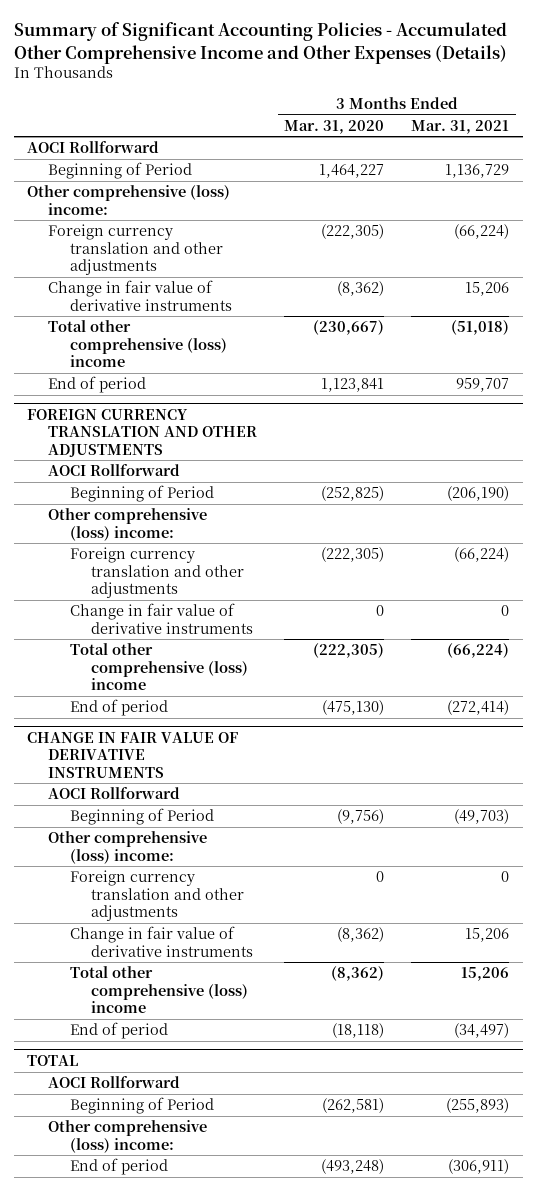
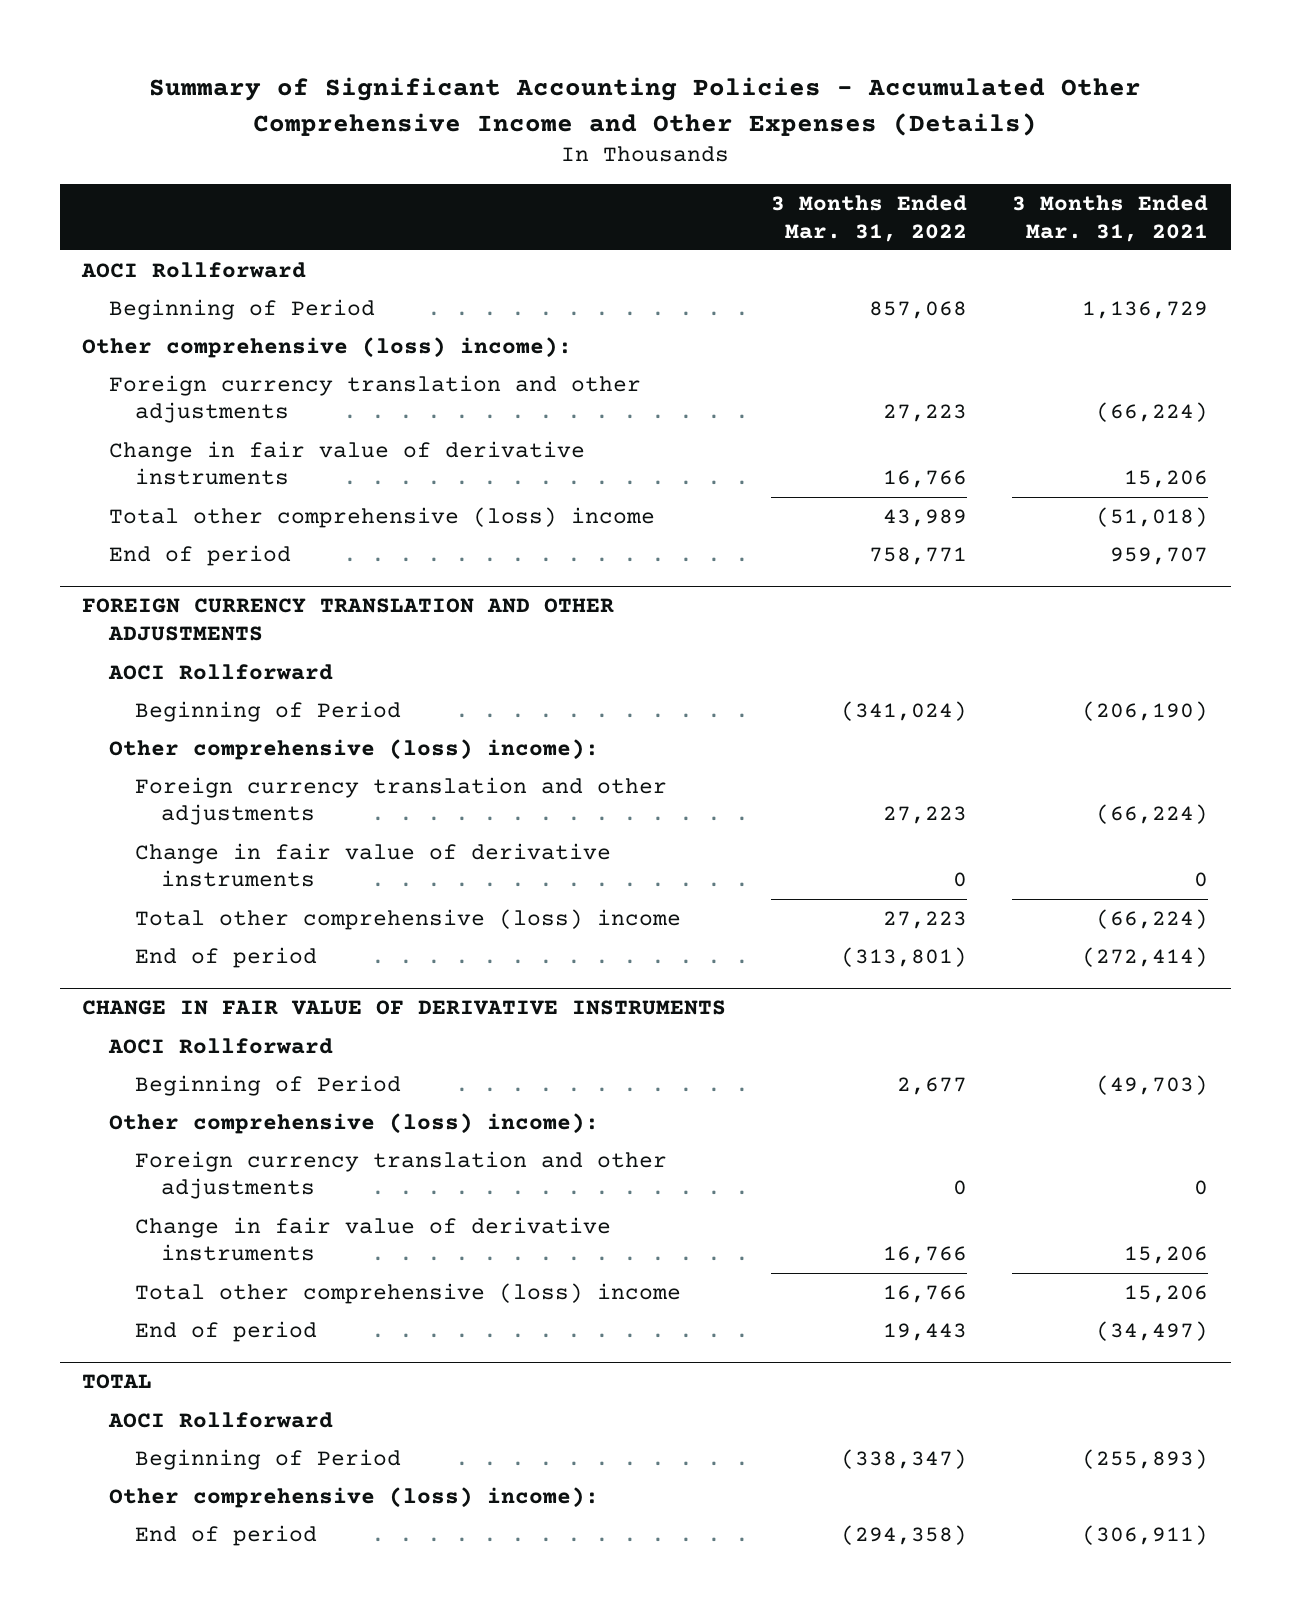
[284,119,385,134] Mar. 31, 2020 -> none
none -> [771,194,968,242] 3 Months Ended Mar. 31, 2022
[27,185,231,215] Other comprehensive (loss) income: -> [82,336,573,358] Other comprehensive (loss) income):
[48,508,208,541] Other comprehensive (loss) income: -> [108,738,599,760] Other comprehensive (loss) income):
[48,831,208,864] Other comprehensive (loss) income: -> [108,1112,599,1134] Other comprehensive (loss) income):
[48,1120,208,1153] Other comprehensive (loss) income: -> [108,1486,599,1508] Other comprehensive (loss) income):

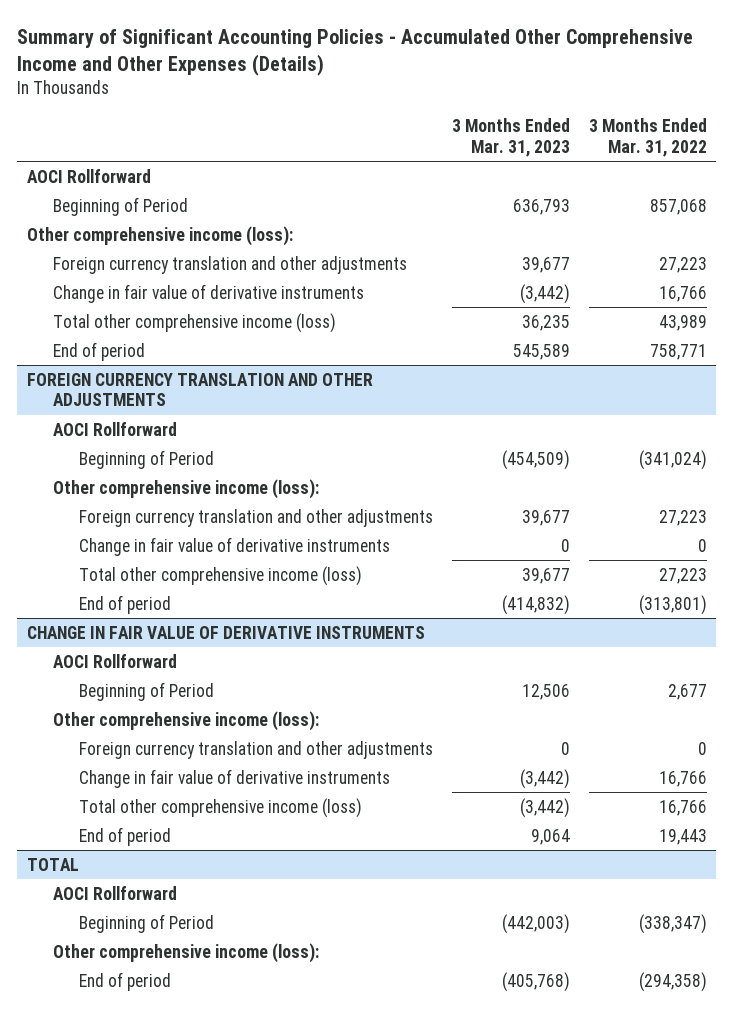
[1012,194,1209,242] 3 Months Ended Mar. 31, 2021 -> none
none -> [452,118,571,158] 3 Months Ended Mar. 31, 2023
[82,336,573,358] Other comprehensive (loss) income): -> [26,225,293,246] Other comprehensive income (loss):
[108,506,655,528] Total other comprehensive (loss) income -> [52,312,336,333] Total other comprehensive income (loss)
[108,738,599,760] Other comprehensive (loss) income): -> [52,478,319,499] Other comprehensive income (loss):
[135,908,682,930] Total other comprehensive (loss) income -> [79,565,363,586] Total other comprehensive income (loss)
[108,1112,599,1134] Other comprehensive (loss) income): -> [52,710,319,731] Other comprehensive income (loss):
[135,1282,682,1304] Total other comprehensive (loss) income -> [79,797,363,818] Total other comprehensive income (loss)
[108,1486,599,1508] Other comprehensive (loss) income): -> [52,942,319,963] Other comprehensive income (loss):

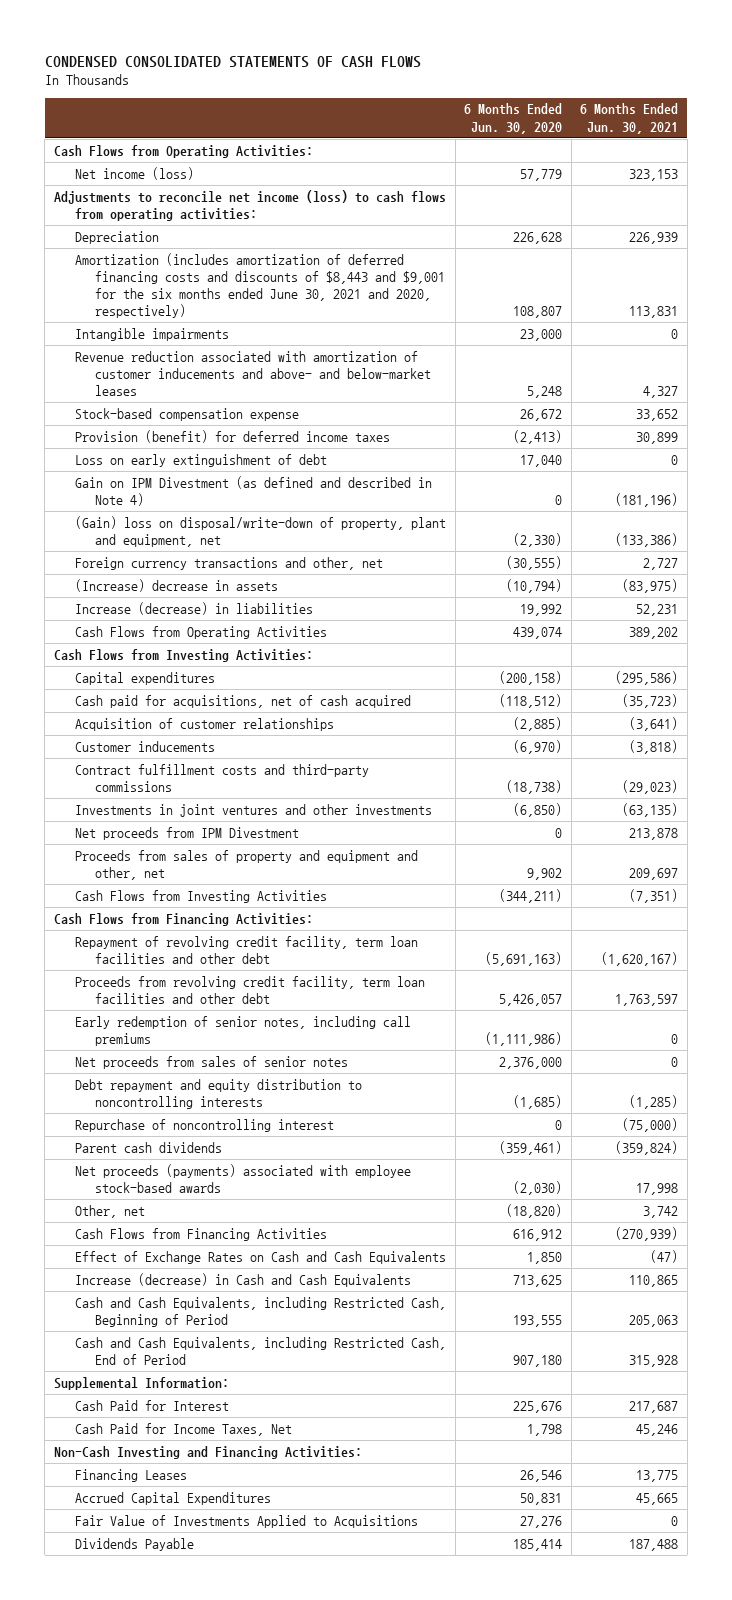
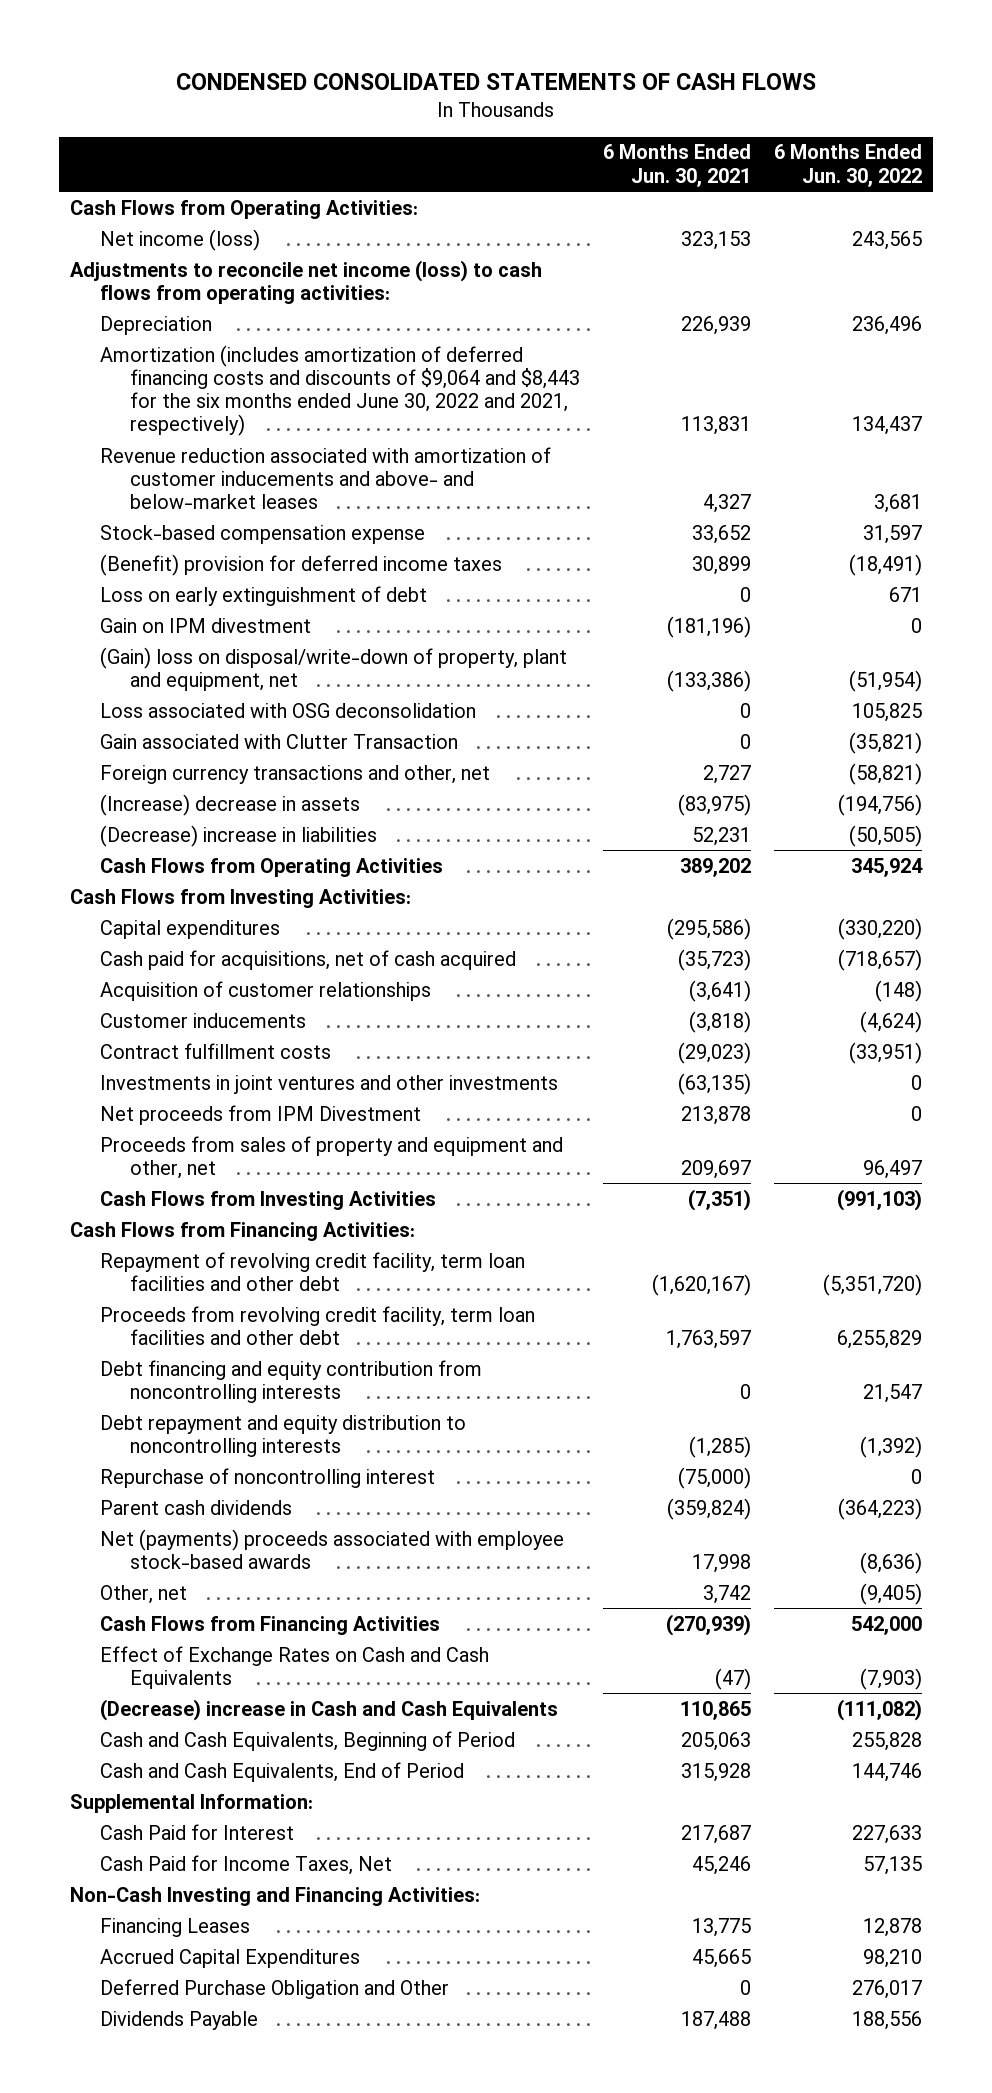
[464,103,563,134] 6 Months Ended Jun. 30, 2020 -> none
none -> [773,144,922,187] 6 Months Ended Jun. 30, 2022
[74,327,229,341] Intangible impairments -> none
[74,252,446,319] Amortization (includes amortization of deferred financing costs and discounts of $8,443 and $9,001 for the six months ended June 30, 2021 and 2020, respectively) -> [99,344,580,437] Amortization (includes amortization of deferred financing costs and discounts of $9,064 and $8,443 for the six months ended June 30, 2022 and 2021, respectively)
[74,429,390,443] Provision (benefit) for deferred income taxes -> [99,553,502,576] (Benefit) provision for deferred income taxes
[74,475,432,506] Gain on IPM Divestment (as defined and described in Note 4) -> [99,617,311,633] Gain on IPM divestment
none -> [99,702,476,718] Loss associated with OSG deconsolidation
none -> [99,733,458,749] Gain associated with Clutter Transaction
[74,601,313,615] Increase (decrease) in liabilities -> [99,824,377,847] (Decrease) increase in liabilities
[74,763,369,792] Contract fulfillment costs and third-party commissions -> [99,1042,331,1059] Contract fulfillment costs
[74,1015,411,1046] Early redemption of senior notes, including call premiums -> none
[74,1055,348,1069] Net proceeds from sales of senior notes -> none
none -> [99,1359,482,1403] Debt financing and equity contribution from noncontrolling interests
[74,1163,411,1193] Net proceeds (payments) associated with employee stock-based awards -> [99,1528,564,1569] Net (payments) proceeds associated with employee stock-based awards
[74,1272,411,1287] Increase (decrease) in Cash and Cash Equivalents -> [99,1698,558,1721] (Decrease) increase in Cash and Cash Equivalents
[74,1296,446,1327] Cash and Cash Equivalents, including Restricted Cash, Beginning of Period -> [99,1730,515,1751] Cash and Cash Equivalents, Beginning of Period
[74,1336,446,1365] Cash and Cash Equivalents, including Restricted Cash, End of Period -> [99,1761,464,1782] Cash and Cash Equivalents, End of Period
[74,1514,418,1528] Fair Value of Investments Applied to Acquisitions -> none
none -> [99,1978,449,1999] Deferred Purchase Obligation and Other

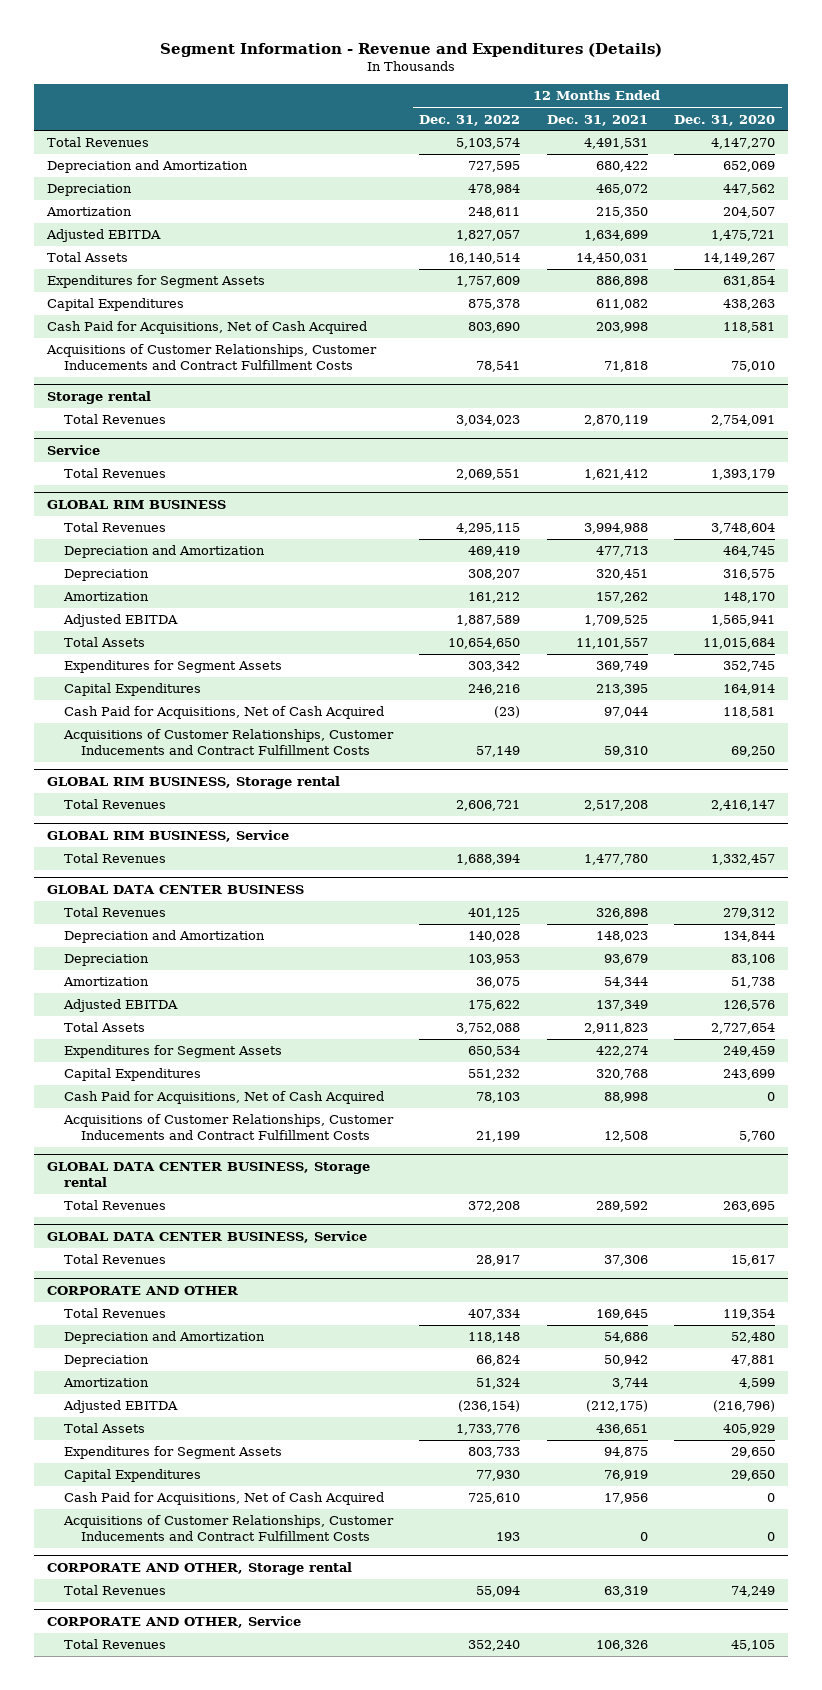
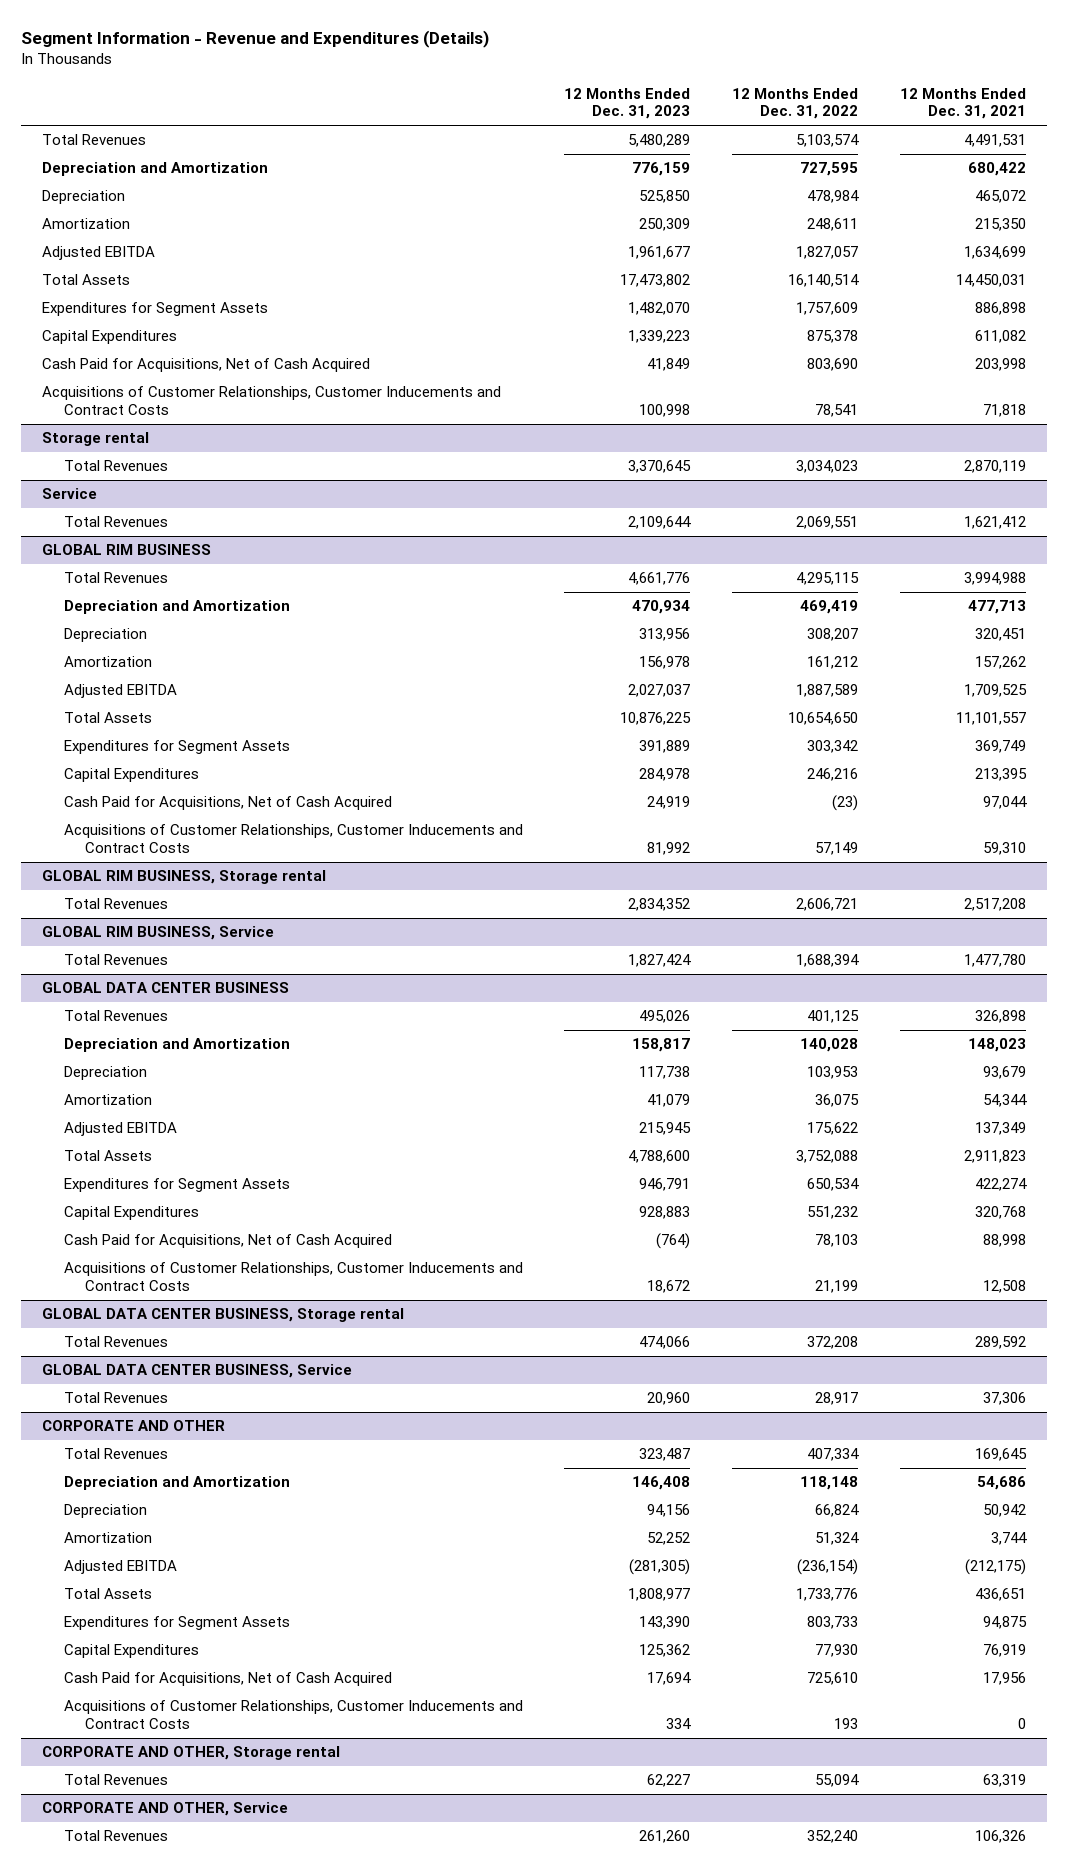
[674,114,776,126] Dec. 31, 2020 -> none
none -> [564,87,691,120] 12 Months Ended Dec. 31, 2023
[45,344,377,371] Acquisitions of Customer Relationships, Customer Inducements and Contract Fulfillment Costs -> [41,386,501,416] Acquisitions of Customer Relationships, Customer Inducements and Contract Costs
[62,729,394,756] Acquisitions of Customer Relationships, Customer Inducements and Contract Fulfillment Costs -> [63,824,523,854] Acquisitions of Customer Relationships, Customer Inducements and Contract Costs
[62,1114,394,1141] Acquisitions of Customer Relationships, Customer Inducements and Contract Fulfillment Costs -> [63,1262,523,1292] Acquisitions of Customer Relationships, Customer Inducements and Contract Costs
[62,1515,394,1542] Acquisitions of Customer Relationships, Customer Inducements and Contract Fulfillment Costs -> [63,1700,523,1730] Acquisitions of Customer Relationships, Customer Inducements and Contract Costs

